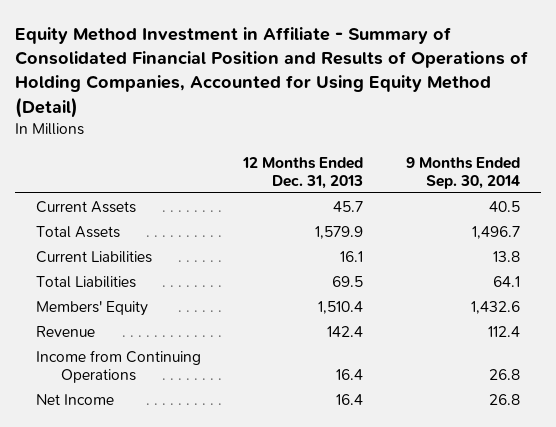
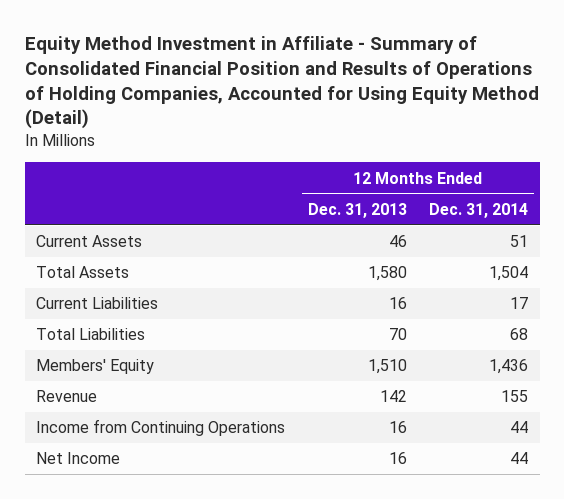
[405,156,520,189] 9 Months Ended Sep. 30, 2014 -> none
none -> [429,202,529,218] Dec. 31, 2014
[333,200,364,212] 45.7 -> [388,235,407,248] 46
[315,225,364,239] 1,579.9 -> [367,266,407,282] 1,580
[340,250,364,262] 16.1 -> [388,297,407,310] 16
[332,275,364,287] 69.5 -> [388,328,407,341] 70
[318,300,364,314] 1,510.4 -> [367,359,407,375] 1,510
[327,325,364,337] 142.4 -> [379,390,407,403] 142
[336,369,364,381] 16.4 -> [388,421,407,434] 16
[336,393,364,405] 16.4 -> [388,452,407,465] 16

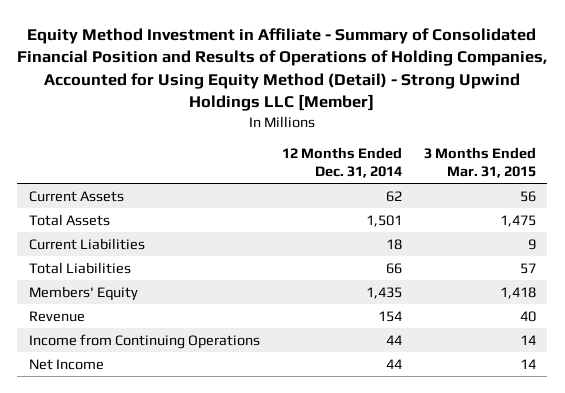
[24,35,539,130] Equity Method Investment in Affiliate - Summary of Consolidated Financial Position and Results of Operations of Holding Companies, Accounted for Using Equity Method (Detail) -> [17,27,548,112] Equity Method Investment in Affiliate - Summary of Consolidated Financial Position and Results of Operations of Holding Companies, Accounted for Using Equity Method (Detail) - Strong Upwind Holdings LLC [Member]
[307,202,407,218] Dec. 31, 2013 -> none
none -> [424,146,537,178] 3 Months Ended Mar. 31, 2015
[510,235,529,248] 51 -> [385,190,402,202] 62
[489,266,529,282] 1,504 -> [365,214,402,227] 1,501
[510,297,529,310] 17 -> [385,238,402,250] 18
[510,328,529,341] 68 -> [385,262,402,274] 66
[489,359,529,375] 1,436 -> [365,286,402,299] 1,435
[501,390,529,403] 155 -> [377,310,402,322] 154

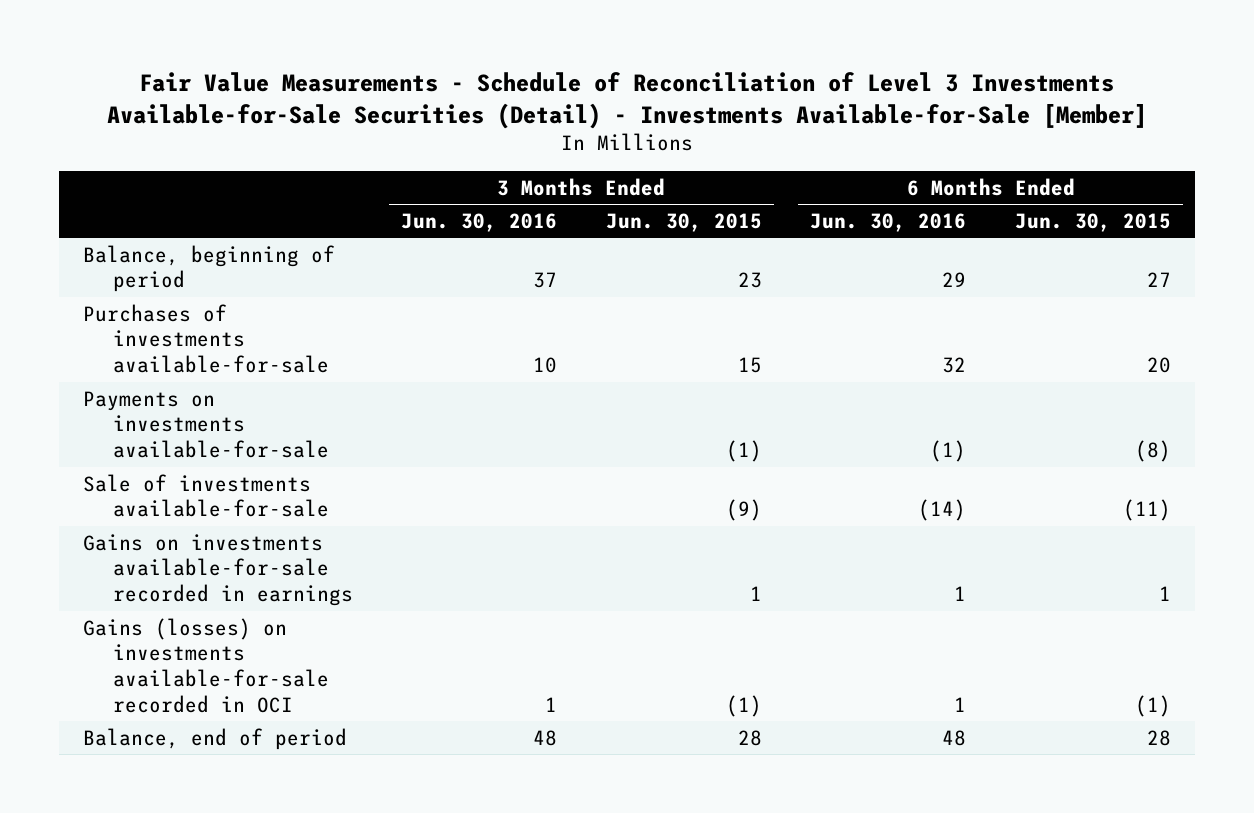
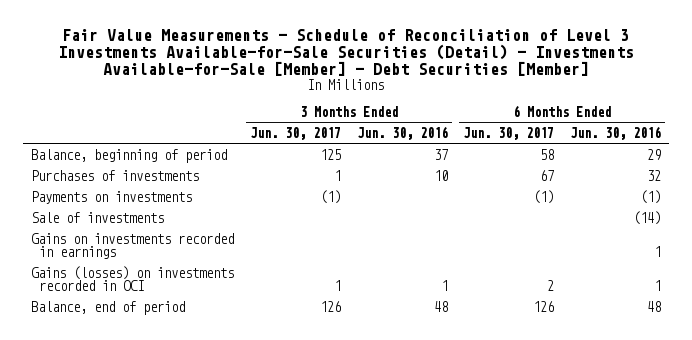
[107,71,1148,129] Fair Value Measurements - Schedule of Reconciliation of Level 3 Investments Available-for-Sale Securities (Detail) - Investments Available-for-Sale [Member] -> [58,28,635,77] Fair Value Measurements - Schedule of Reconciliation of Level 3 Investments Available-for-Sale Securities (Detail) - Investments Available-for-Sale [Member] - Debt Securities [Member]
[605,212,762,232] Jun. 30, 2015 -> none
[1014,212,1171,232] Jun. 30, 2015 -> none
none -> [249,126,341,140] Jun. 30, 2017
none -> [463,126,555,140] Jun. 30, 2017
[83,303,329,374] Purchases of investments available-for-sale -> [31,169,200,181] Purchases of investments
[83,390,329,459] Payments on investments available-for-sale -> [31,190,193,204] Payments on investments
[83,473,329,518] Sale of investments available-for-sale -> [31,211,165,223] Sale of investments
[83,533,353,607] Gains on investments available-for-sale recorded in earnings -> [31,232,235,259] Gains on investments recorded in earnings
[83,617,329,713] Gains (losses) on investments available-for-sale recorded in OCI -> [31,265,235,291] Gains (losses) on investments recorded in OCI

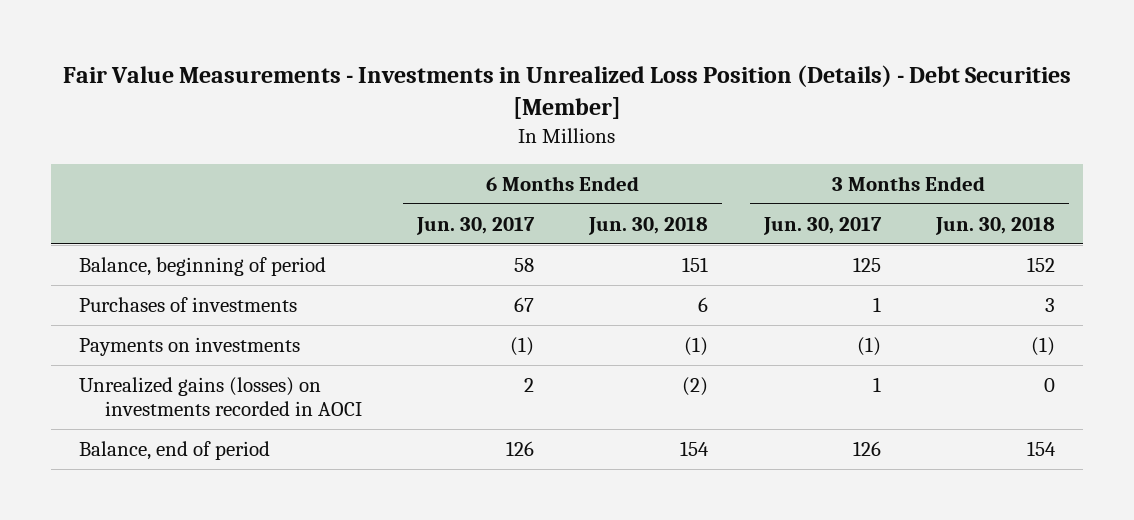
[58,28,635,77] Fair Value Measurements - Schedule of Reconciliation of Level 3 Investments Available-for-Sale Securities (Detail) - Investments Available-for-Sale [Member] - Debt Securities [Member] -> [62,65,1071,120] Fair Value Measurements - Investments in Unrealized Loss Position (Details) - Debt Securities [Member]
[356,125,448,140] Jun. 30, 2016 -> none
[570,125,662,140] Jun. 30, 2016 -> none
none -> [588,216,709,235] Jun. 30, 2018
none -> [934,216,1055,235] Jun. 30, 2018
[31,211,165,223] Sale of investments -> none
[31,232,235,259] Gains on investments recorded in earnings -> none
[31,265,235,291] Gains (losses) on investments recorded in OCI -> [78,376,362,417] Unrealized gains (losses) on investments recorded in AOCI

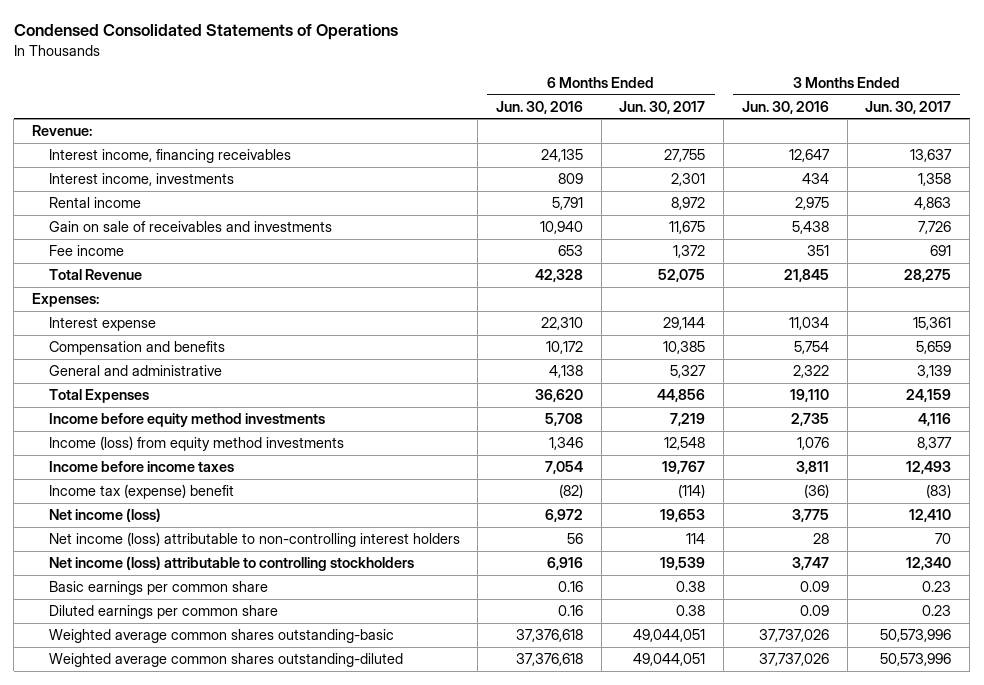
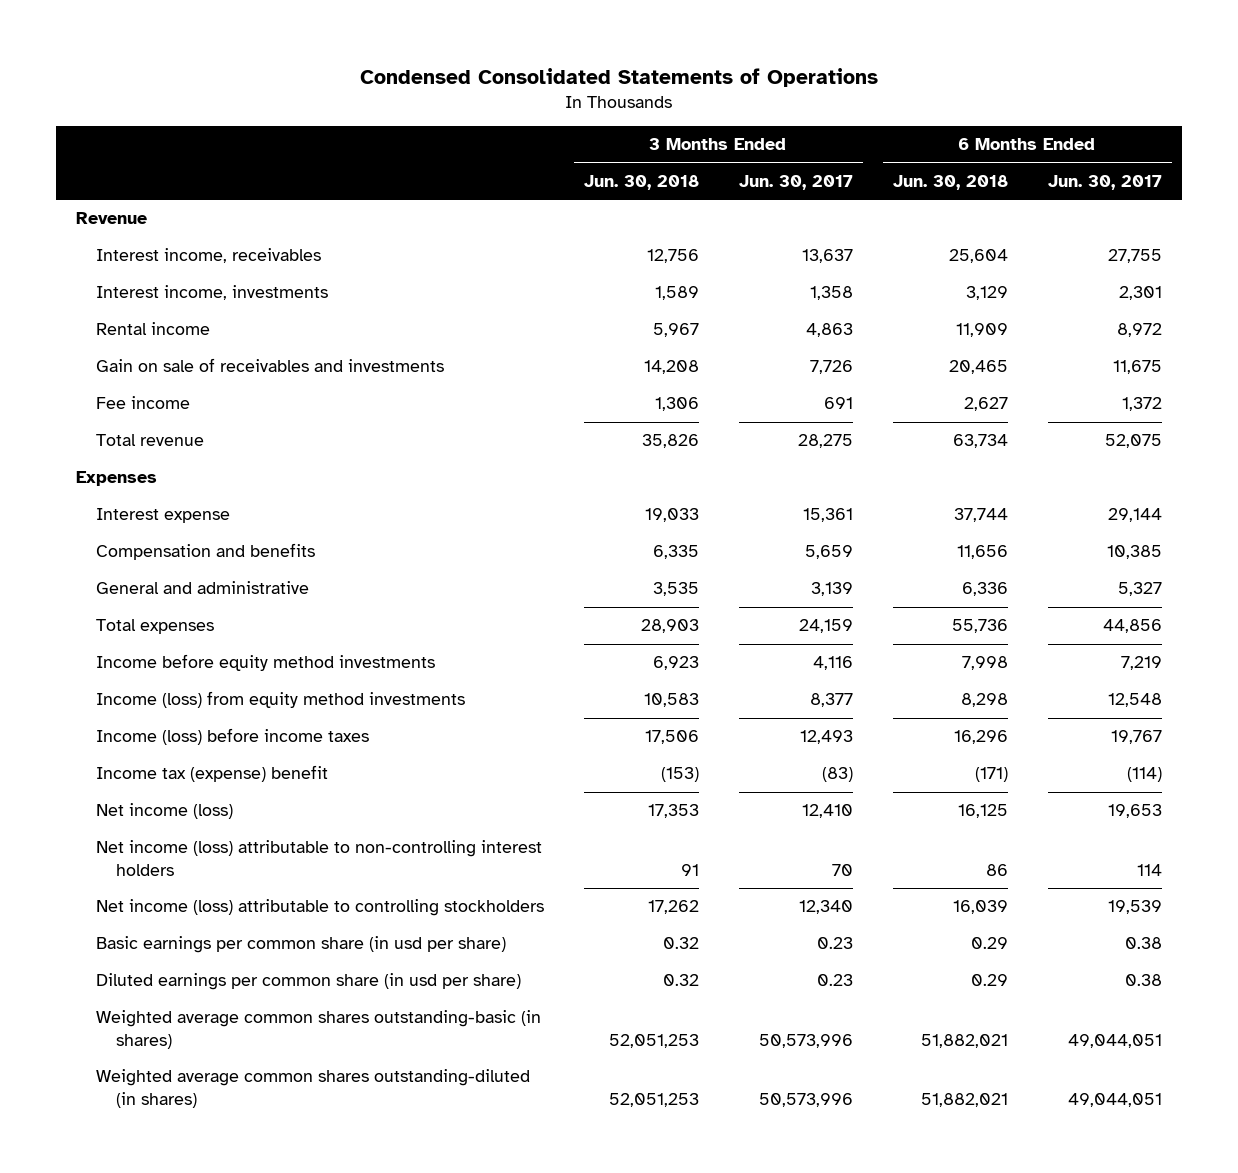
[496,100,584,114] Jun. 30, 2016 -> none
[741,100,829,114] Jun. 30, 2016 -> none
none -> [583,175,699,191] Jun. 30, 2018
none -> [892,175,1008,191] Jun. 30, 2018
[32,125,93,137] Revenue: -> [75,212,147,225] Revenue
[48,149,291,164] Interest income, financing receivables -> [95,248,321,264] Interest income, receivables
[48,269,142,281] Total Revenue -> [95,434,204,447] Total revenue
[32,293,100,308] Expenses: -> [75,471,157,487] Expenses
[48,389,149,404] Total Expenses -> [95,619,214,635] Total expenses
[48,461,234,473] Income before income taxes -> [95,728,369,746] Income (loss) before income taxes
[48,581,268,596] Basic earnings per common share -> [95,936,506,954] Basic earnings per common share (in usd per share)
[48,605,278,620] Diluted earnings per common share -> [95,973,521,991] Diluted earnings per common share (in usd per share)
[48,629,394,644] Weighted average common shares outstanding-basic -> [95,1010,541,1050] Weighted average common shares outstanding-basic (in shares)
[48,653,403,668] Weighted average common shares outstanding-diluted -> [95,1069,530,1109] Weighted average common shares outstanding-diluted (in shares)

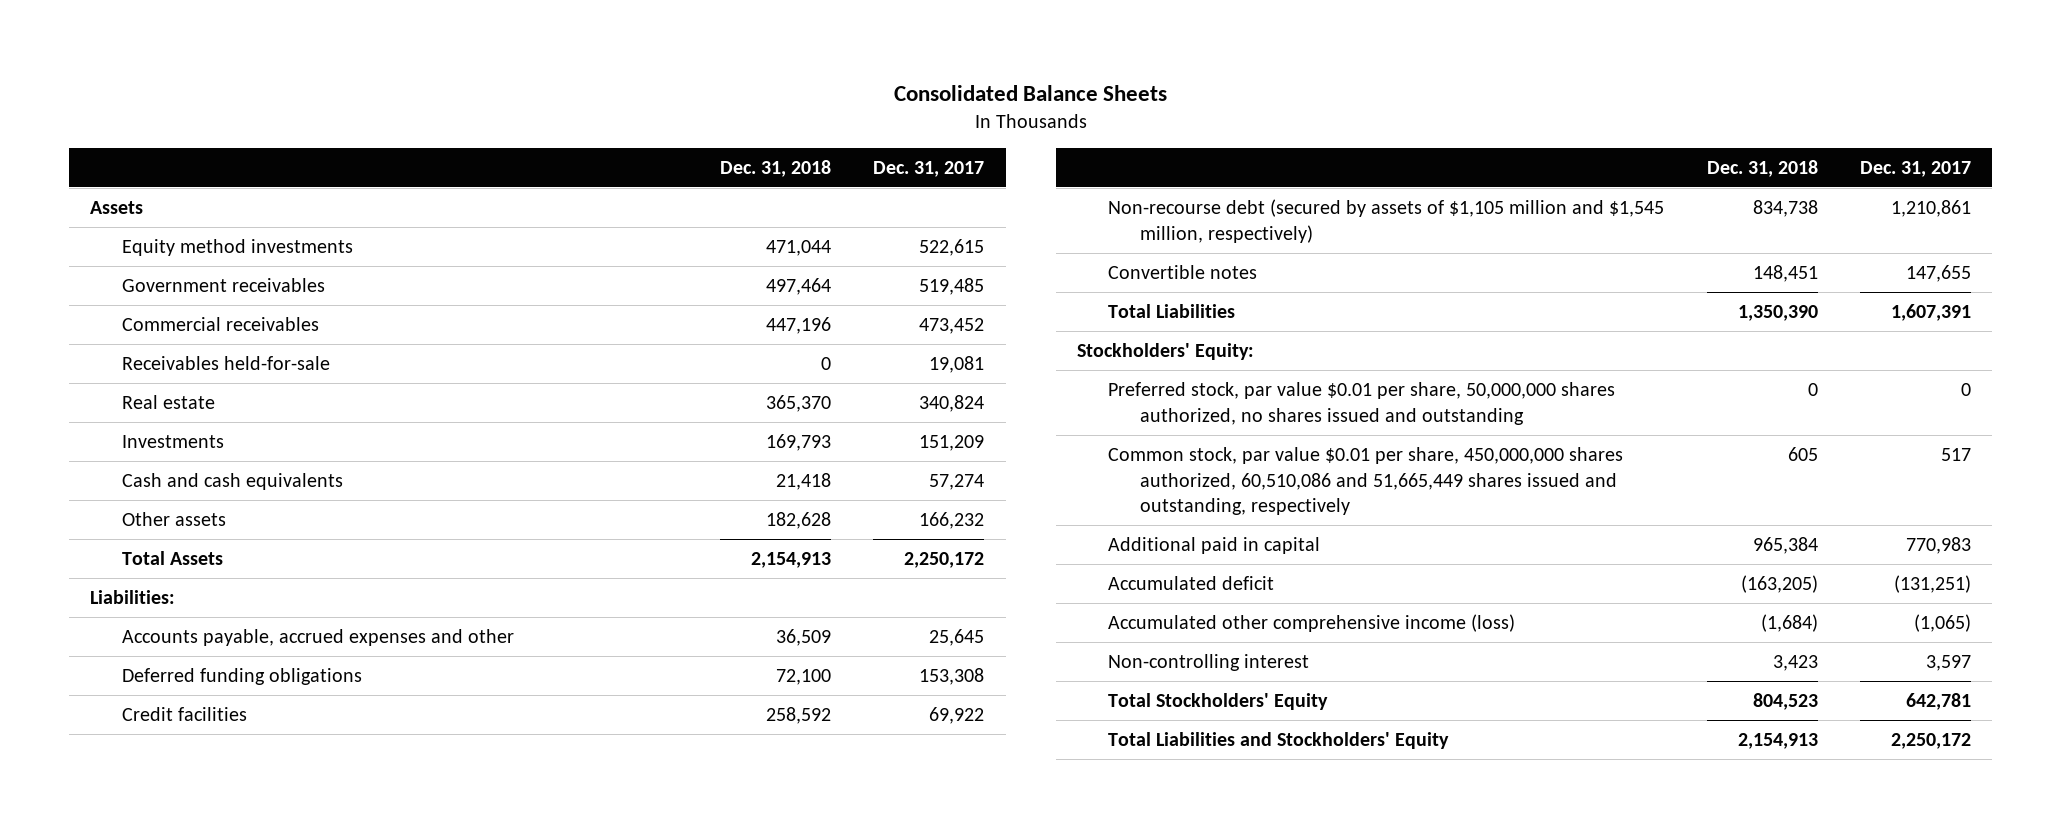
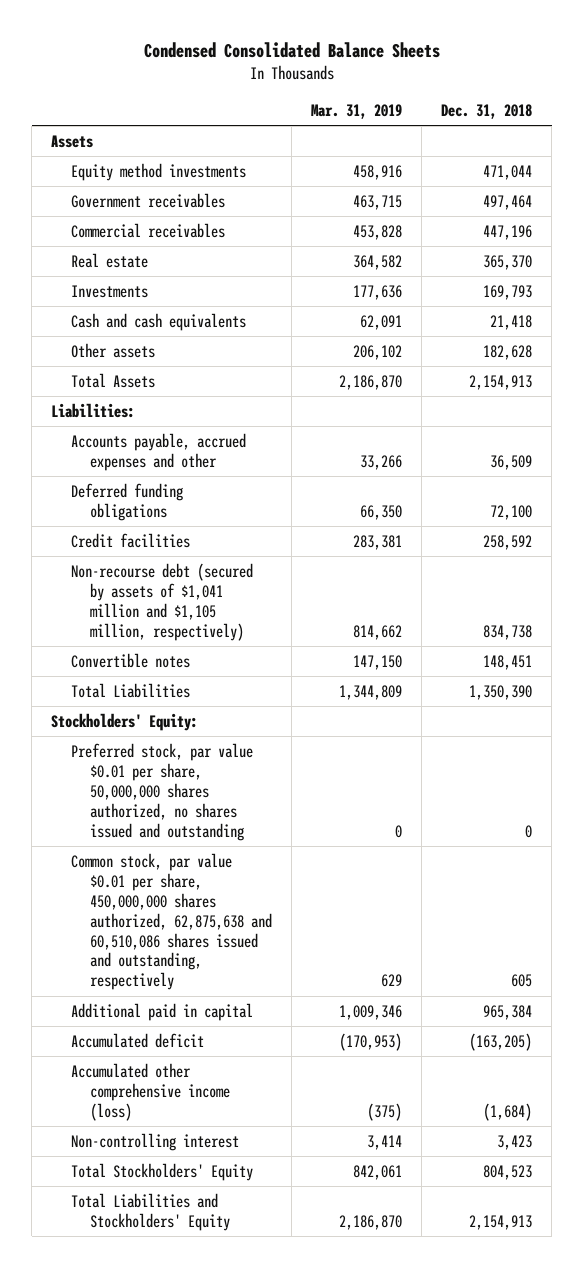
[893,84,1167,101] Consolidated Balance Sheets -> [143,42,440,59] Condensed Consolidated Balance Sheets
[873,160,985,177] Dec. 31, 2017 -> none
none -> [310,103,402,119] Mar. 31, 2019
[121,355,330,370] Receivables held-for-sale -> none
[1108,198,1665,243] Non-recourse debt (secured by assets of $1,105 million and $1,545 million, respectively) -> [70,562,253,641] Non-recourse debt (secured by assets of $1,041 million and $1,105 million, respectively)
[1108,446,1624,516] Common stock, par value $0.01 per share, 450,000,000 shares authorized, 60,510,086 and 51,665,449 shares issued and outstanding, respectively -> [70,852,272,991] Common stock, par value $0.01 per share, 450,000,000 shares authorized, 62,875,638 and 60,510,086 shares issued and outstanding, respectively

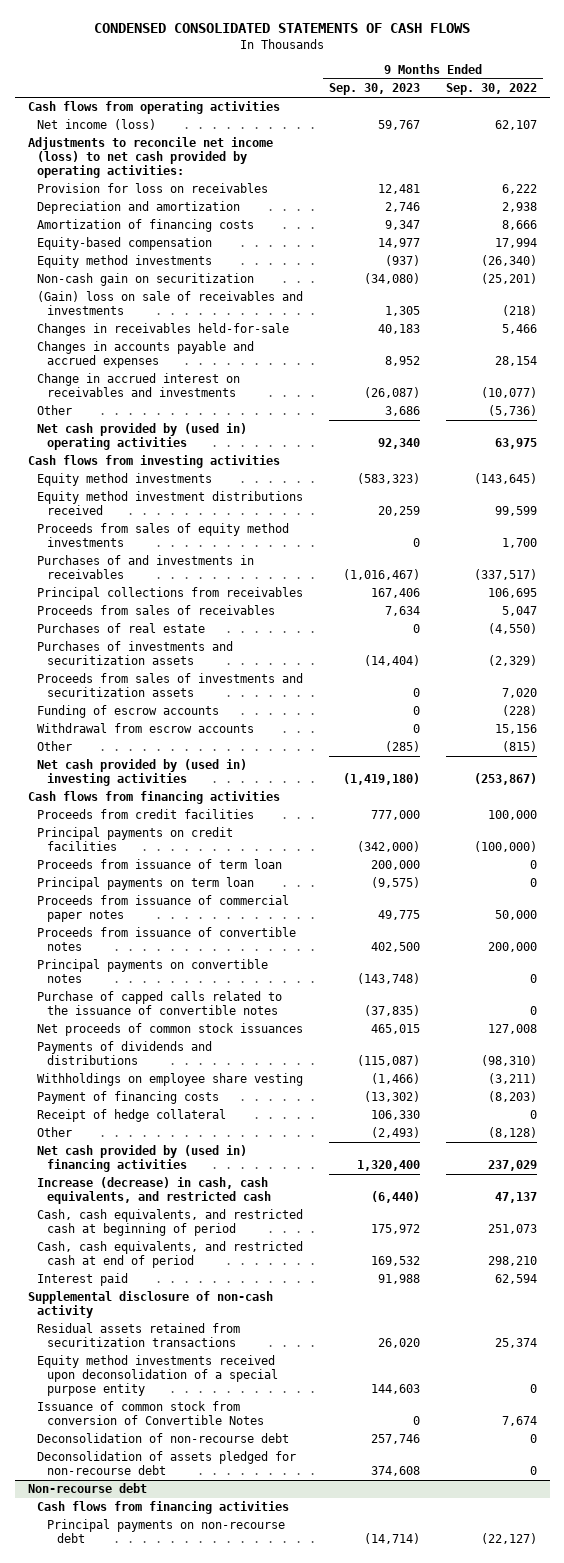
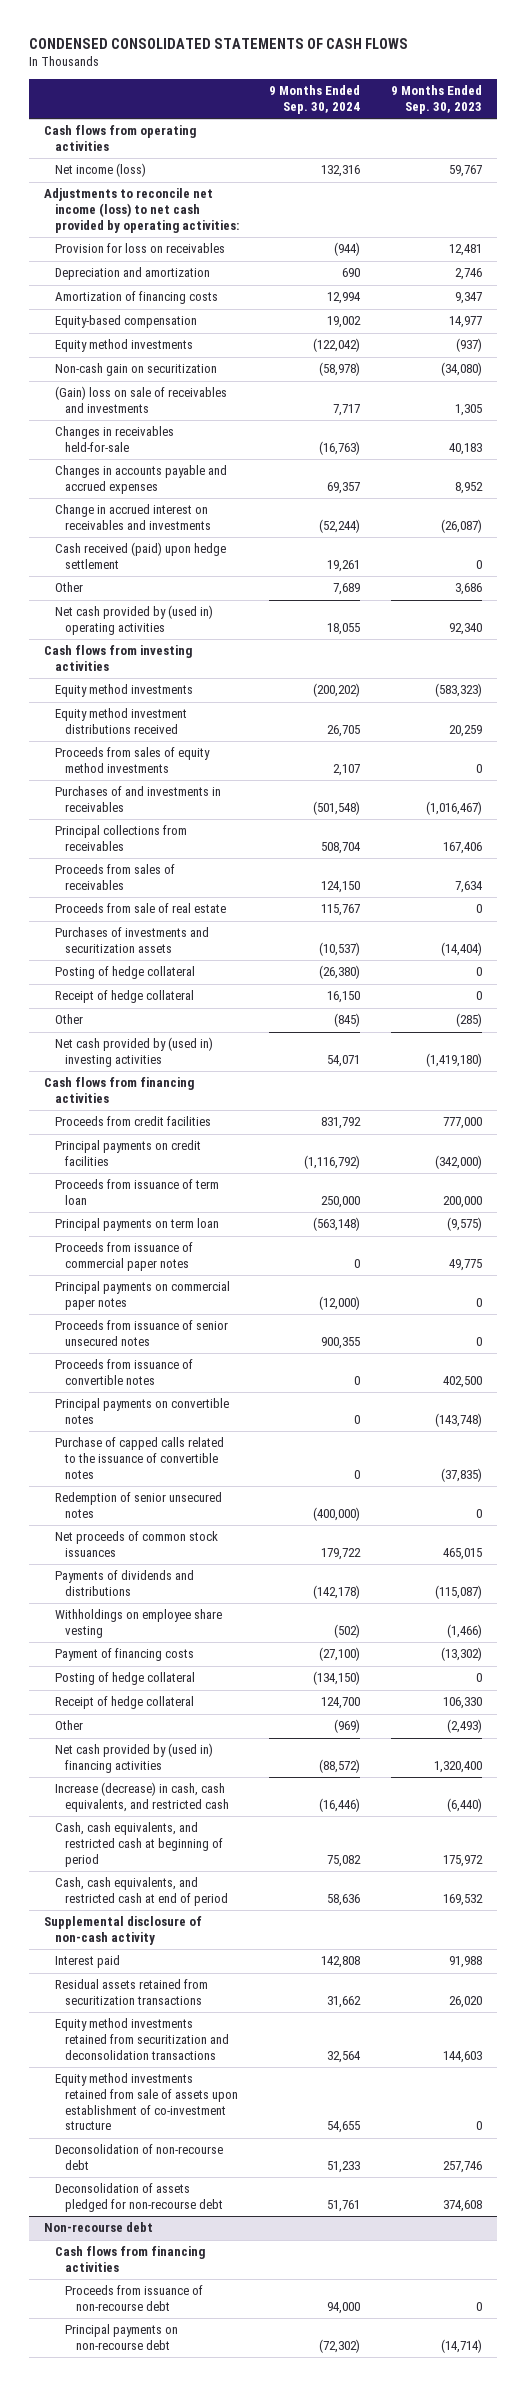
[445,83,537,96] Sep. 30, 2022 -> none
none -> [269,85,361,115] 9 Months Ended Sep. 30, 2024
none -> [54,542,226,570] Cash received (paid) upon hedge settlement
[37,623,206,634] Purchases of real estate -> none
none -> [54,903,226,914] Proceeds from sale of real estate
[37,673,304,698] Proceeds from sales of investments and securitization assets -> none
[37,705,220,719] Funding of escrow accounts -> none
[37,723,255,734] Withdrawal from escrow accounts -> none
none -> [54,966,195,980] Posting of hedge collateral
none -> [54,990,194,1004] Receipt of hedge collateral
none -> [54,1281,230,1311] Principal payments on commercial paper notes
none -> [54,1320,228,1347] Proceeds from issuance of senior unsecured notes
none -> [54,1492,222,1519] Redemption of senior unsecured notes
none -> [54,1672,195,1686] Posting of hedge collateral
[37,1273,129,1287] Interest paid -> [54,1955,120,1969] Interest paid
[37,1401,264,1426] Issuance of common stock from conversion of Convertible Notes -> none
[37,1355,278,1396] Equity method investments received upon deconsolidation of a special purpose entity -> [54,2018,230,2060] Equity method investments retained from securitization and deconsolidation transactions
none -> [54,2073,239,2131] Equity method investments retained from sale of assets upon establishment of co-investment structure
none -> [65,2285,204,2312] Proceeds from issuance of non-recourse debt

